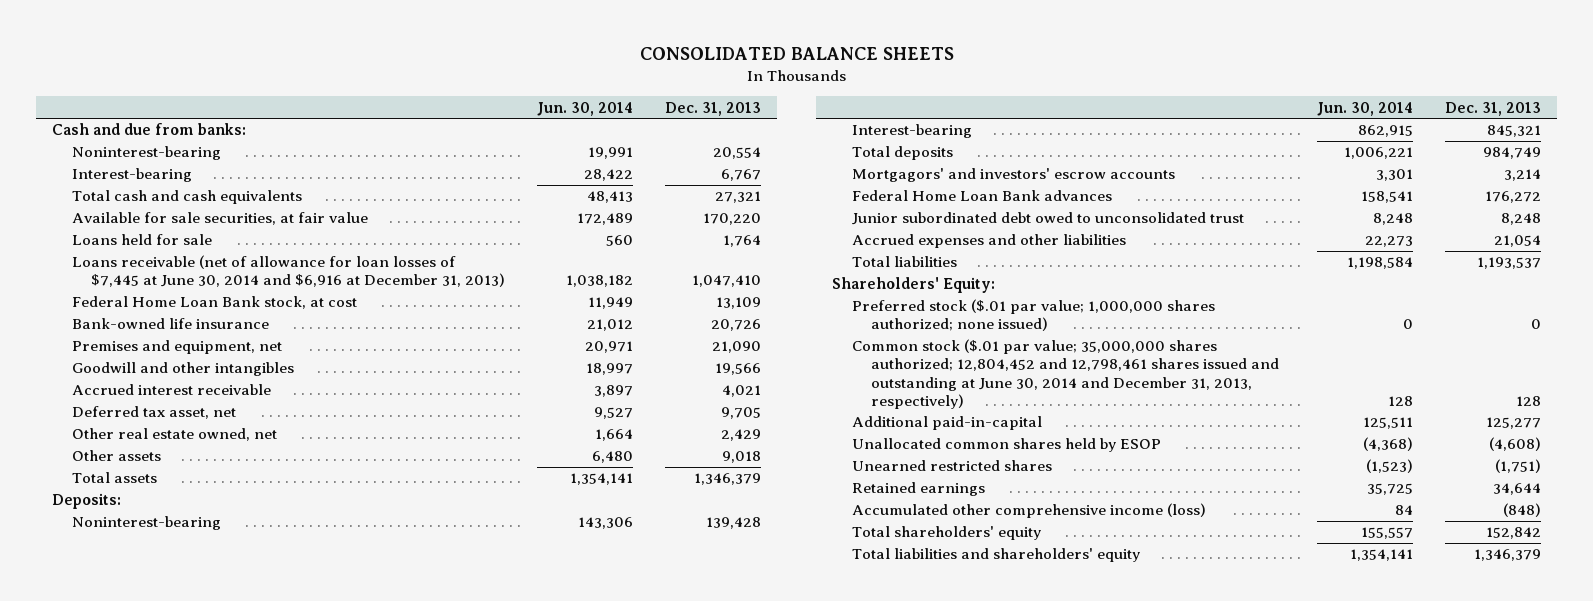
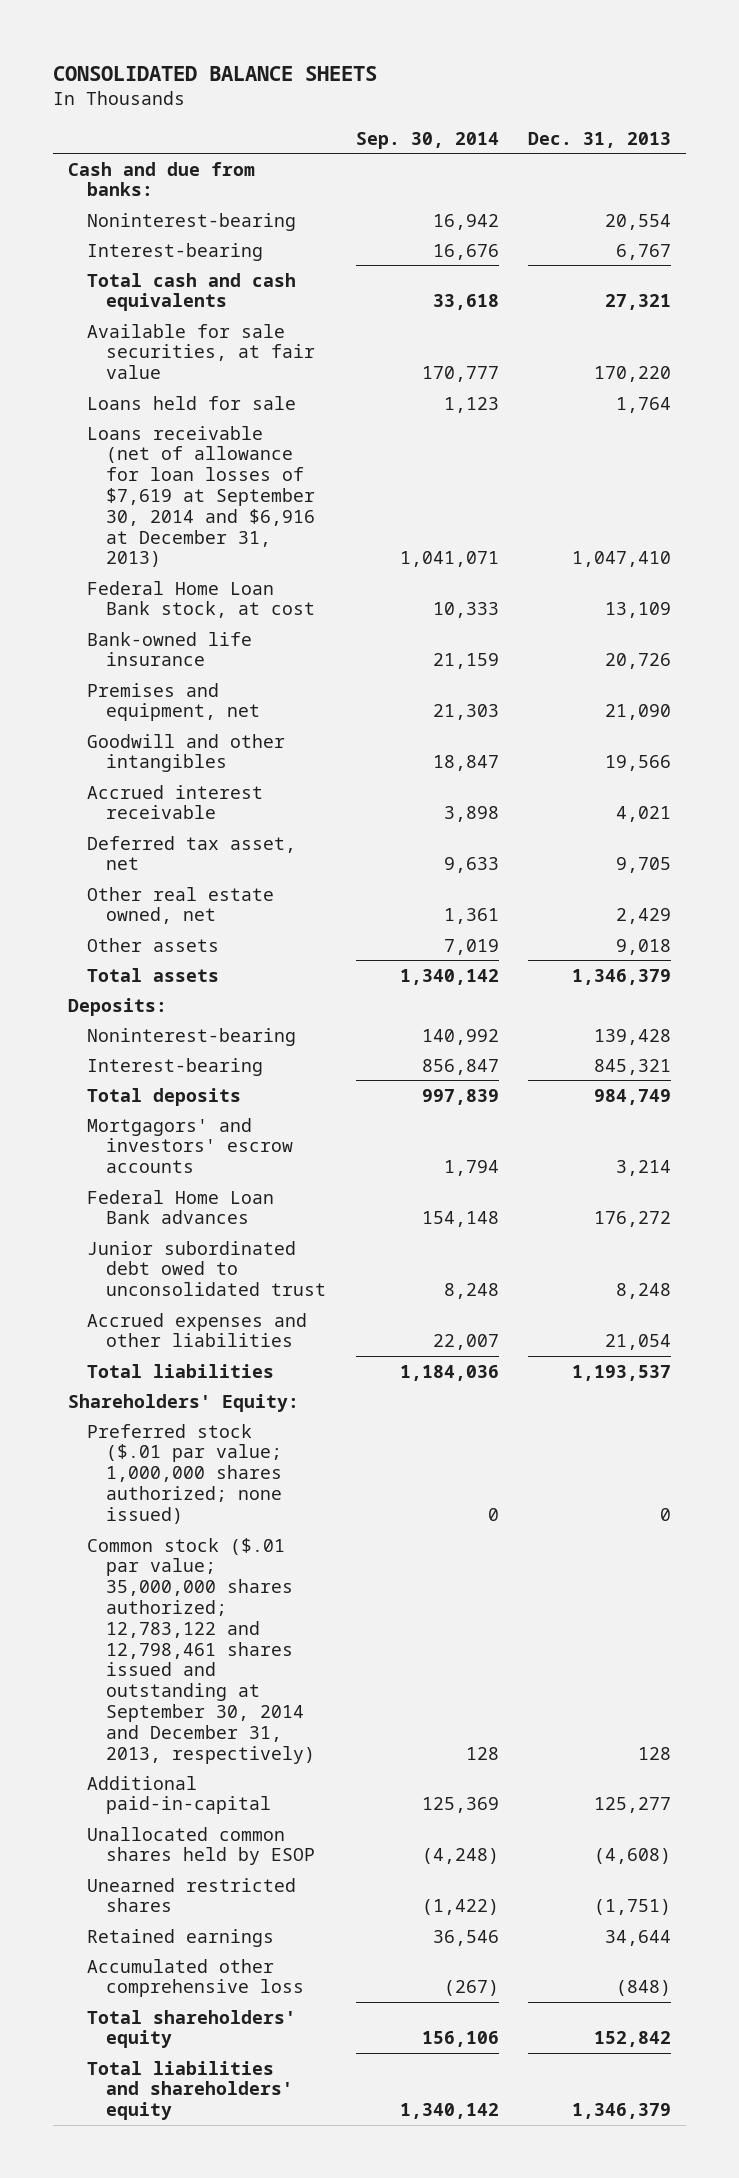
[537,101,634,116] Jun. 30, 2014 -> none
none -> [355,131,499,149] Sep. 30, 2014
[71,255,506,288] Loans receivable (net of allowance for loan losses of $7,445 at June 30, 2014 and $6,916 at December 31, 2013) -> [87,425,316,568] Loans receivable (net of allowance for loan losses of $7,619 at September 30, 2014 and $6,916 at December 31, 2013)
[851,339,1280,409] Common stock ($.01 par value; 35,000,000 shares authorized; 12,804,452 and 12,798,461 shares issued and outstanding at June 30, 2014 and December 31, 2013, respectively) -> [87,1537,316,1764] Common stock ($.01 par value; 35,000,000 shares authorized; 12,783,122 and 12,798,461 shares issued and outstanding at September 30, 2014 and December 31, 2013, respectively)
[851,503,1206,519] Accumulated other comprehensive income (loss) -> [87,1958,305,1998] Accumulated other comprehensive loss

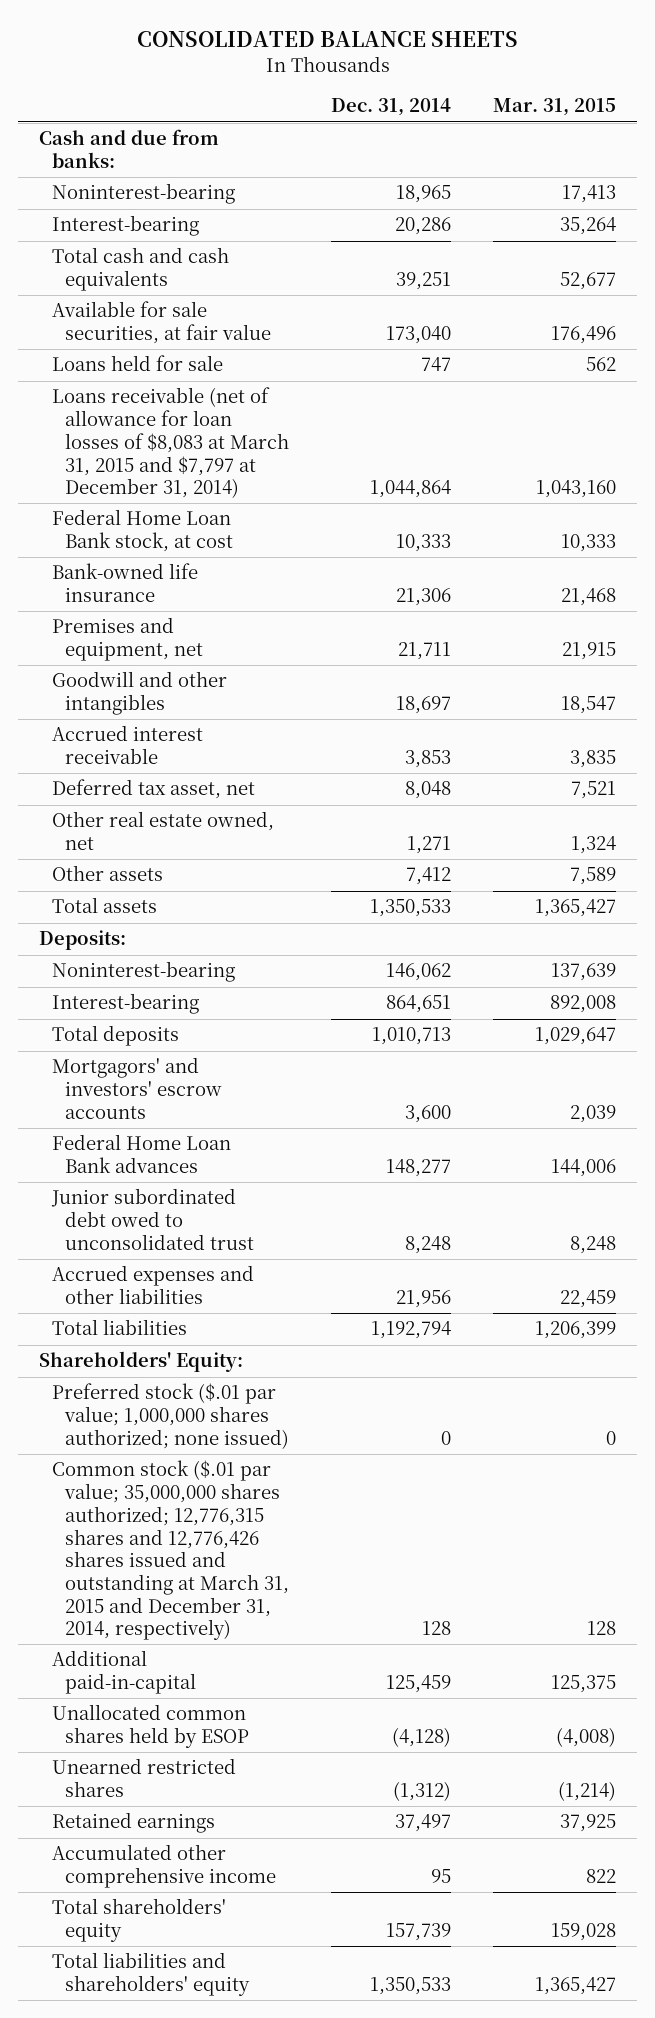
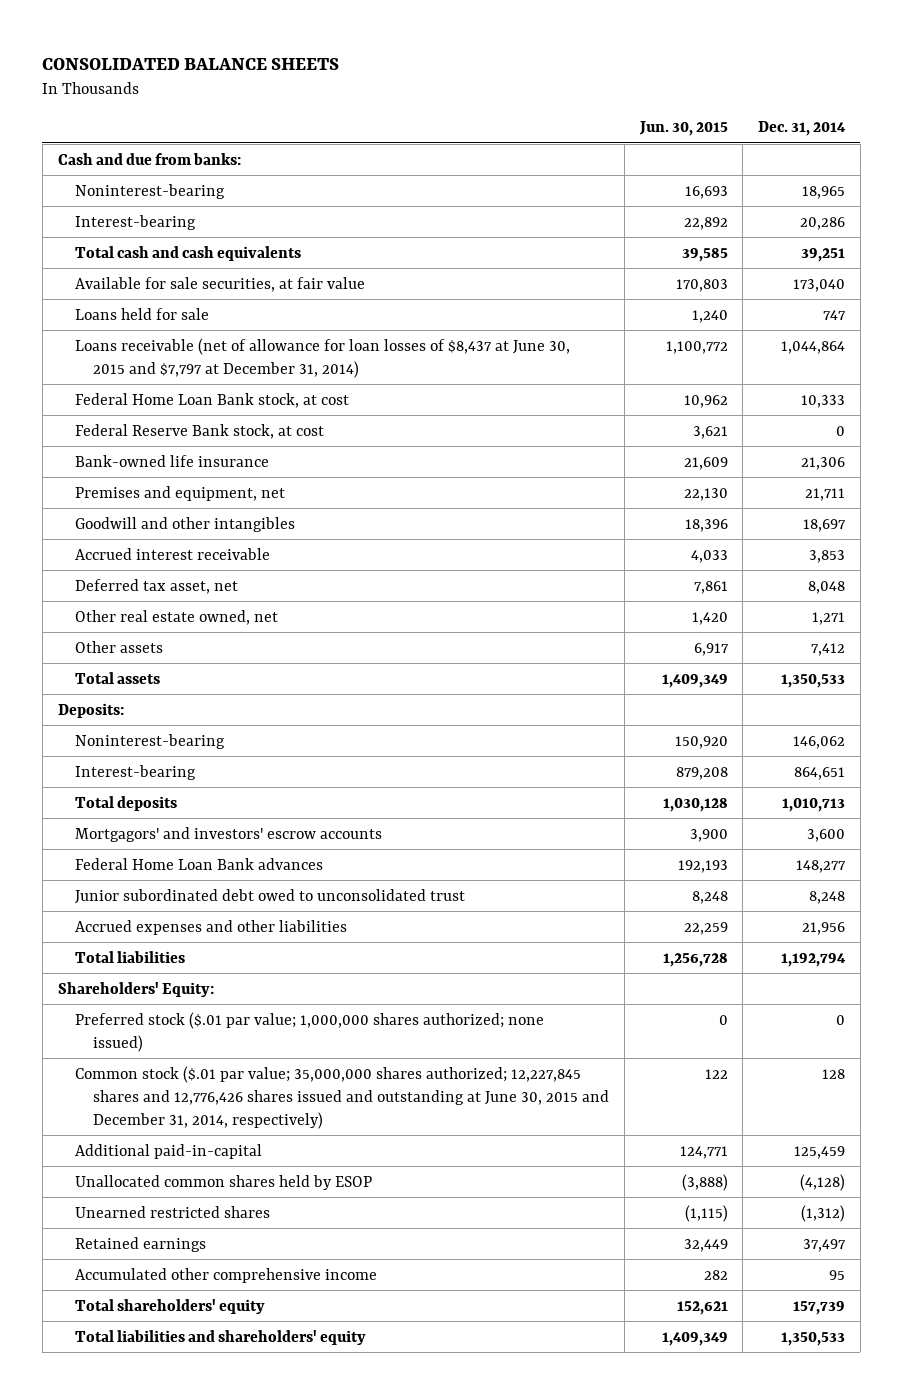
[492,98,616,117] Mar. 31, 2015 -> none
none -> [638,121,728,137] Jun. 30, 2015
[52,387,290,499] Loans receivable (net of allowance for loan losses of $8,083 at March 31, 2015 and $7,797 at December 31, 2014) -> [75,337,571,378] Loans receivable (net of allowance for loan losses of $8,437 at June 30, 2015 and $7,797 at December 31, 2014)
none -> [75,423,325,439] Federal Reserve Bank stock, at cost
[52,1460,290,1641] Common stock ($.01 par value; 35,000,000 shares authorized; 12,776,315 shares and 12,776,426 shares issued and outstanding at March 31, 2015 and December 31, 2014, respectively) -> [75,1065,610,1129] Common stock ($.01 par value; 35,000,000 shares authorized; 12,227,845 shares and 12,776,426 shares issued and outstanding at June 30, 2015 and December 31, 2014, respectively)

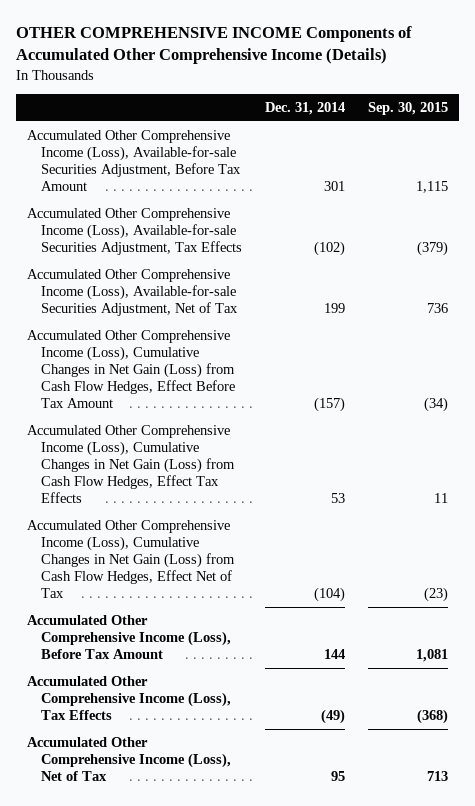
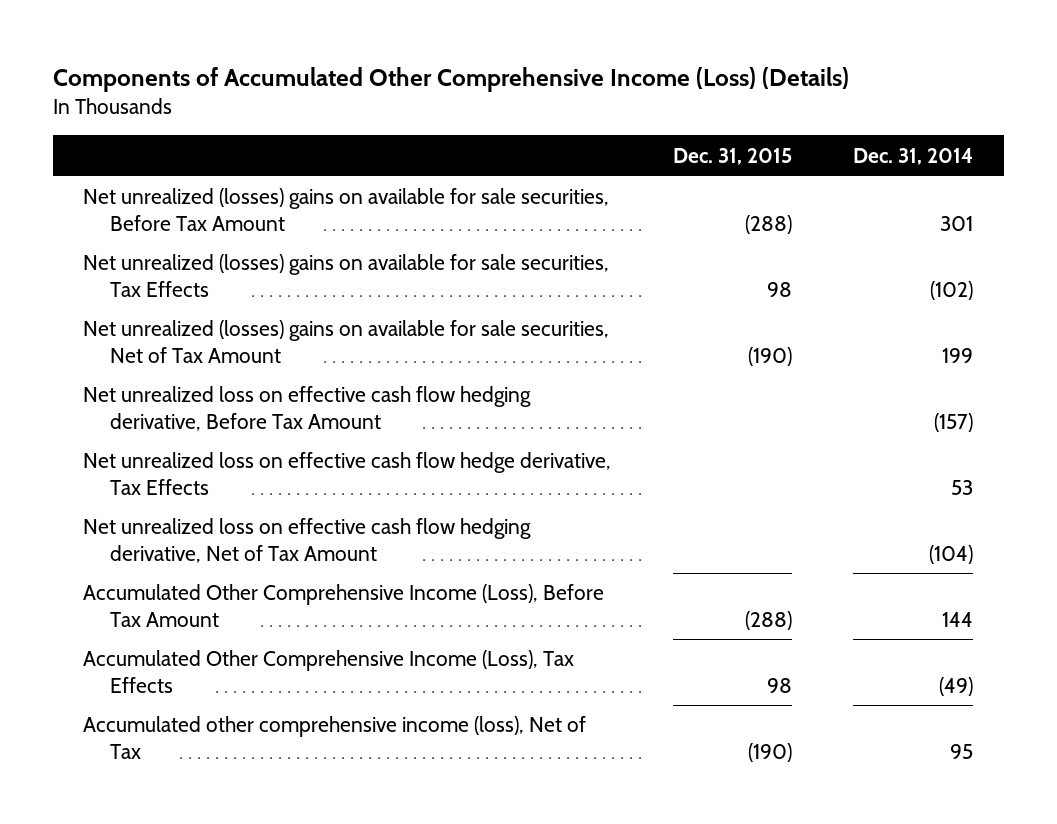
[15,26,412,65] OTHER COMPREHENSIVE INCOME Components of Accumulated Other Comprehensive Income (Details) -> [52,66,849,92] Components of Accumulated Other Comprehensive Income (Loss) (Details)
[367,102,448,116] Sep. 30, 2015 -> none
none -> [672,147,792,165] Dec. 31, 2015
[27,129,242,192] Accumulated Other Comprehensive Income (Loss), Available-for-sale Securities Adjustment, Before Tax Amount -> [83,188,610,231] Net unrealized (losses) gains on available for sale securities, Before Tax Amount
[27,207,243,256] Accumulated Other Comprehensive Income (Loss), Available-for-sale Securities Adjustment, Tax Effects -> [83,254,610,297] Net unrealized (losses) gains on available for sale securities, Tax Effects
[27,268,239,317] Accumulated Other Comprehensive Income (Loss), Available-for-sale Securities Adjustment, Net of Tax -> [83,320,610,363] Net unrealized (losses) gains on available for sale securities, Net of Tax Amount
[27,329,236,409] Accumulated Other Comprehensive Income (Loss), Cumulative Changes in Net Gain (Loss) from Cash Flow Hedges, Effect Before Tax Amount -> [83,386,532,431] Net unrealized loss on effective cash flow hedging derivative, Before Tax Amount
[27,424,236,504] Accumulated Other Comprehensive Income (Loss), Cumulative Changes in Net Gain (Loss) from Cash Flow Hedges, Effect Tax Effects -> [83,452,612,495] Net unrealized loss on effective cash flow hedge derivative, Tax Effects
[27,519,236,599] Accumulated Other Comprehensive Income (Loss), Cumulative Changes in Net Gain (Loss) from Cash Flow Hedges, Effect Net of Tax -> [83,518,532,563] Net unrealized loss on effective cash flow hedging derivative, Net of Tax Amount
[27,736,232,782] Accumulated Other Comprehensive Income (Loss), Net of Tax -> [83,716,587,759] Accumulated other comprehensive income (loss), Net of Tax

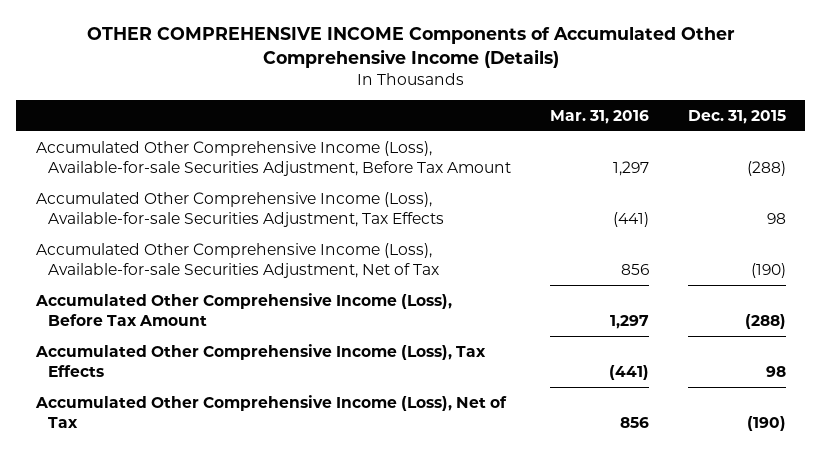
[52,66,849,92] Components of Accumulated Other Comprehensive Income (Loss) (Details) -> [86,27,735,68] OTHER COMPREHENSIVE INCOME Components of Accumulated Other Comprehensive Income (Details)
[853,147,974,165] Dec. 31, 2014 -> none
none -> [549,109,649,124] Mar. 31, 2016
[83,386,532,431] Net unrealized loss on effective cash flow hedging derivative, Before Tax Amount -> none
[83,452,612,495] Net unrealized loss on effective cash flow hedge derivative, Tax Effects -> none
[83,518,532,563] Net unrealized loss on effective cash flow hedging derivative, Net of Tax Amount -> none
[83,188,610,231] Net unrealized (losses) gains on available for sale securities, Before Tax Amount -> [35,140,511,176] Accumulated Other Comprehensive Income (Loss), Available-for-sale Securities Adjustment, Before Tax Amount
[83,254,610,297] Net unrealized (losses) gains on available for sale securities, Tax Effects -> [35,191,444,227] Accumulated Other Comprehensive Income (Loss), Available-for-sale Securities Adjustment, Tax Effects
[83,320,610,363] Net unrealized (losses) gains on available for sale securities, Net of Tax Amount -> [35,242,439,278] Accumulated Other Comprehensive Income (Loss), Available-for-sale Securities Adjustment, Net of Tax
[83,716,587,759] Accumulated other comprehensive income (loss), Net of Tax -> [34,394,507,428] Accumulated Other Comprehensive Income (Loss), Net of Tax

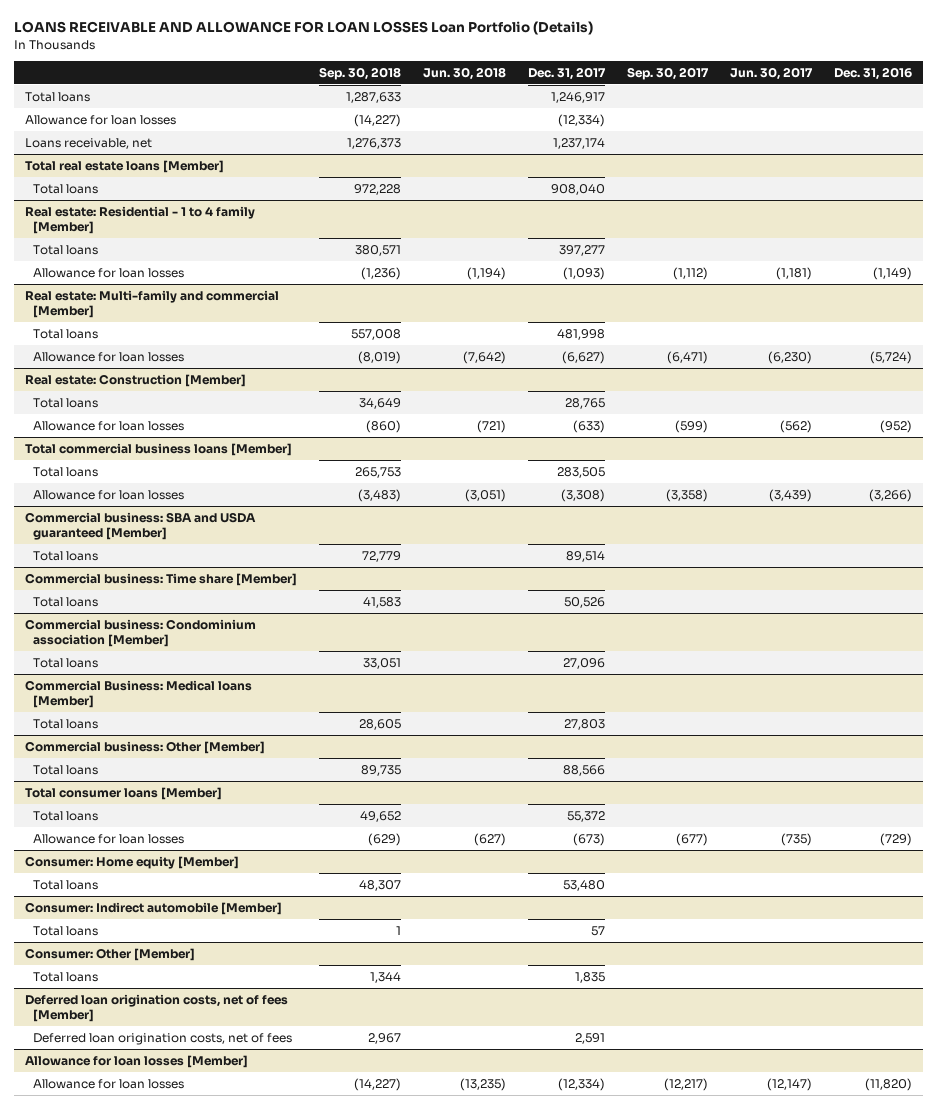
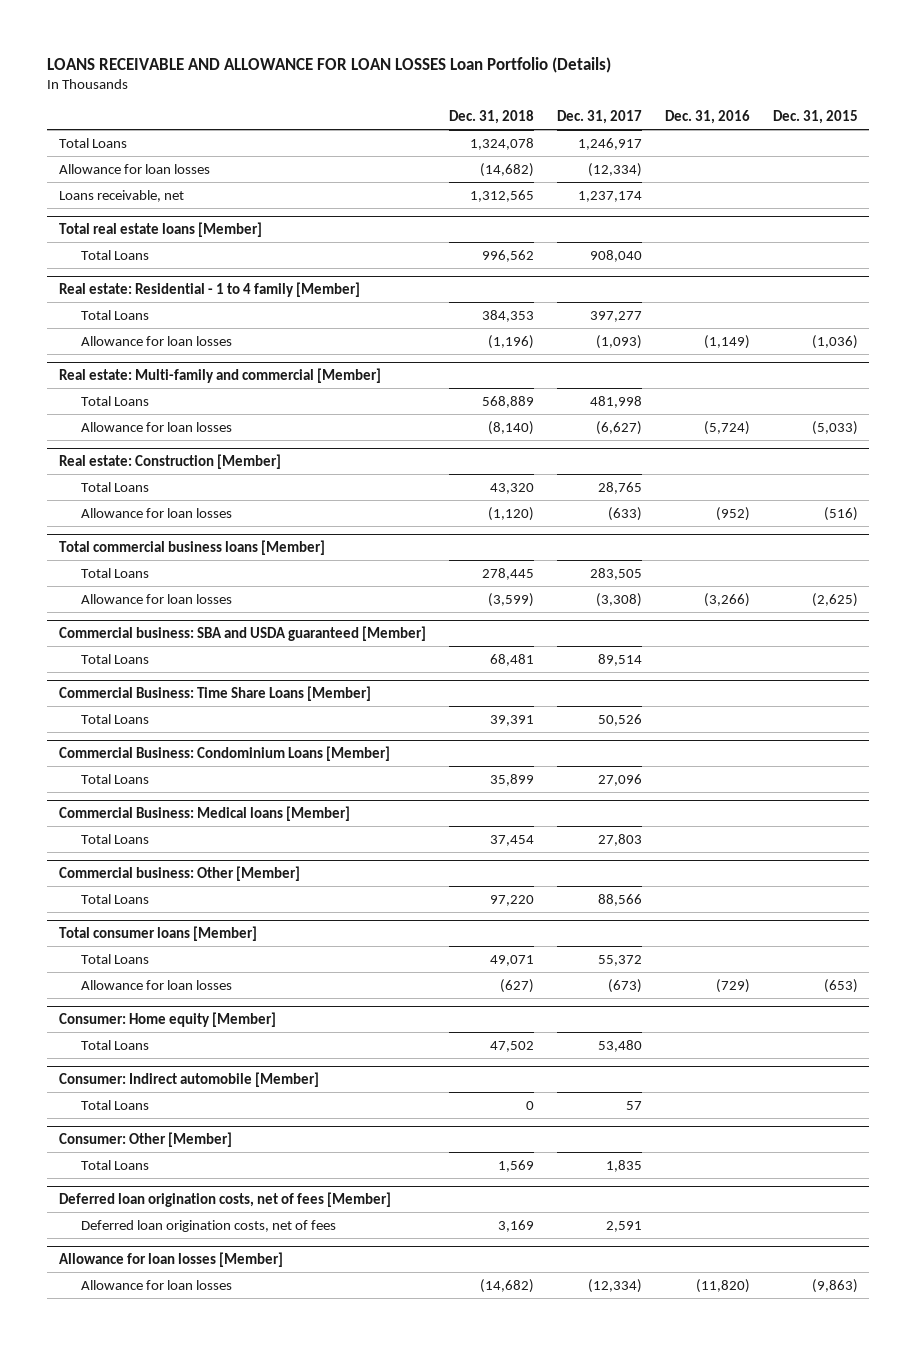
[318,66,401,80] Sep. 30, 2018 -> none
[422,66,506,80] Jun. 30, 2018 -> none
[626,66,709,80] Sep. 30, 2017 -> none
[729,66,813,80] Jun. 30, 2017 -> none
none -> [448,110,534,125] Dec. 31, 2018
none -> [772,110,858,125] Dec. 31, 2015
[24,92,90,103] Total loans -> [58,137,127,148] Total Loans
[33,184,99,195] Total loans -> [80,249,149,260] Total Loans
[33,245,99,256] Total loans -> [80,309,149,320] Total Loans
[33,329,99,340] Total loans -> [80,395,149,406] Total Loans
[33,398,99,409] Total loans -> [80,481,149,492] Total Loans
[33,467,99,478] Total loans -> [80,567,149,578] Total Loans
[33,551,99,562] Total loans -> [80,653,149,664] Total Loans
[24,573,297,587] Commercial business: Time share [Member] -> [58,685,371,701] Commercial Business: Time Share Loans [Member]
[33,597,99,608] Total loans -> [80,713,149,724] Total Loans
[24,619,256,647] Commercial business: Condominium association [Member] -> [58,745,390,761] Commercial Business: Condominium Loans [Member]
[33,658,99,669] Total loans -> [80,773,149,784] Total Loans
[33,719,99,730] Total loans -> [80,833,149,844] Total Loans
[33,765,99,776] Total loans -> [80,893,149,904] Total Loans
[33,811,99,822] Total loans -> [80,953,149,964] Total Loans
[33,880,99,891] Total loans -> [80,1039,149,1050] Total Loans
[33,926,99,937] Total loans -> [80,1099,149,1110] Total Loans
[33,972,99,983] Total loans -> [80,1159,149,1170] Total Loans

